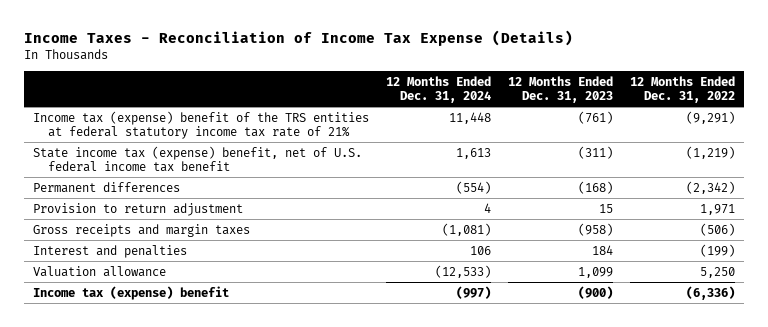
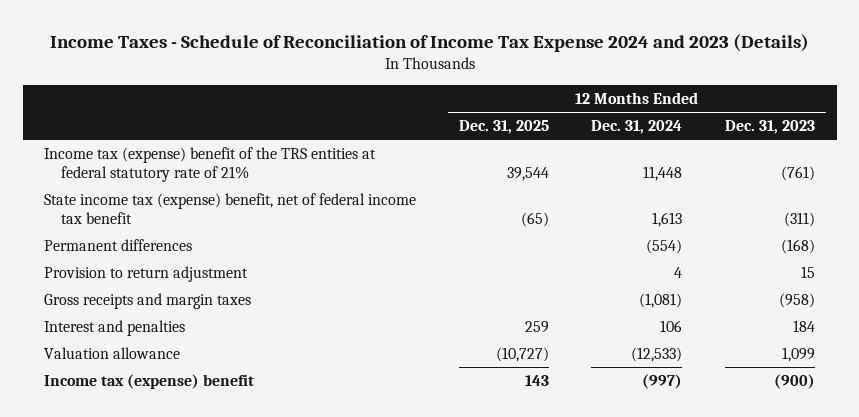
[23,29,573,46] Income Taxes - Reconciliation of Income Tax Expense (Details) -> [49,33,809,52] Income Taxes - Schedule of Reconciliation of Income Tax Expense 2024 and 2023 (Details)
[630,75,736,104] 12 Months Ended Dec. 31, 2022 -> none
none -> [458,120,549,135] Dec. 31, 2025
[32,110,369,140] Income tax (expense) benefit of the TRS entities at federal statutory income tax rate of 21% -> [43,146,376,183] Income tax (expense) benefit of the TRS entities at federal statutory rate of 21%
[32,145,362,173] State income tax (expense) benefit, net of U.S. federal income tax benefit -> [43,192,416,225] State income tax (expense) benefit, net of federal income tax benefit

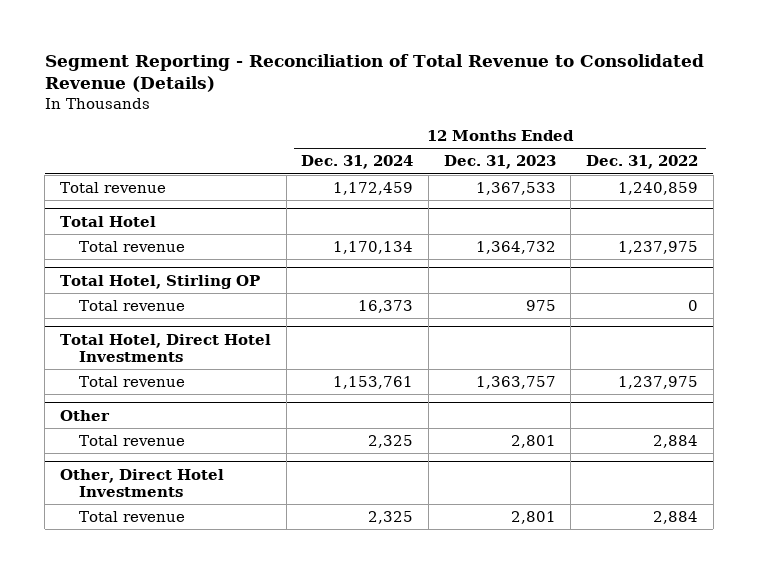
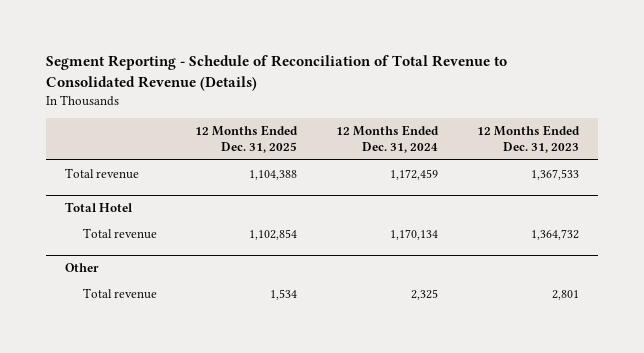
[44,54,704,93] Segment Reporting - Reconciliation of Total Revenue to Consolidated Revenue (Details) -> [45,55,507,91] Segment Reporting - Schedule of Reconciliation of Total Revenue to Consolidated Revenue (Details)
[586,155,699,170] Dec. 31, 2022 -> none
none -> [195,125,299,154] 12 Months Ended Dec. 31, 2025
[60,274,261,289] Total Hotel, Stirling OP -> none
[79,299,186,311] Total revenue -> none
[60,333,272,362] Total Hotel, Direct Hotel Investments -> none
[79,375,186,387] Total revenue -> none
[60,468,225,497] Other, Direct Hotel Investments -> none
[79,510,186,522] Total revenue -> none

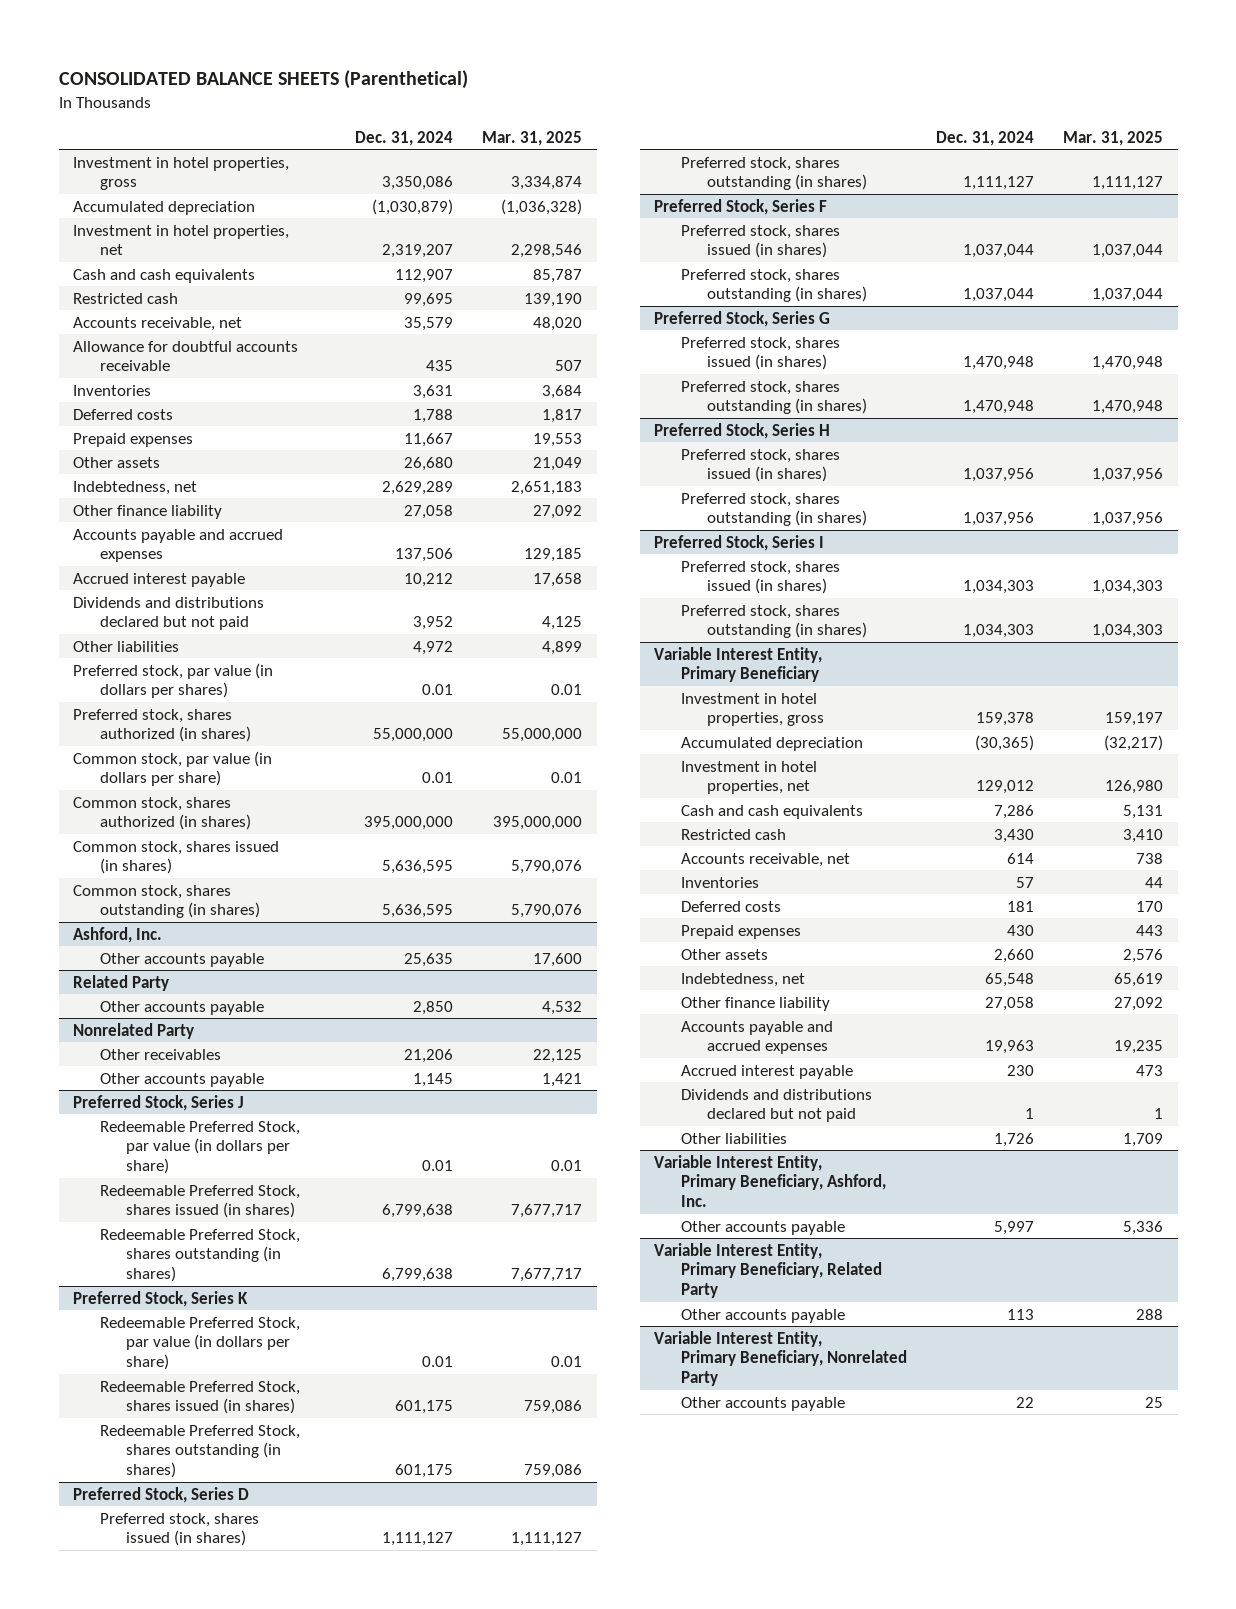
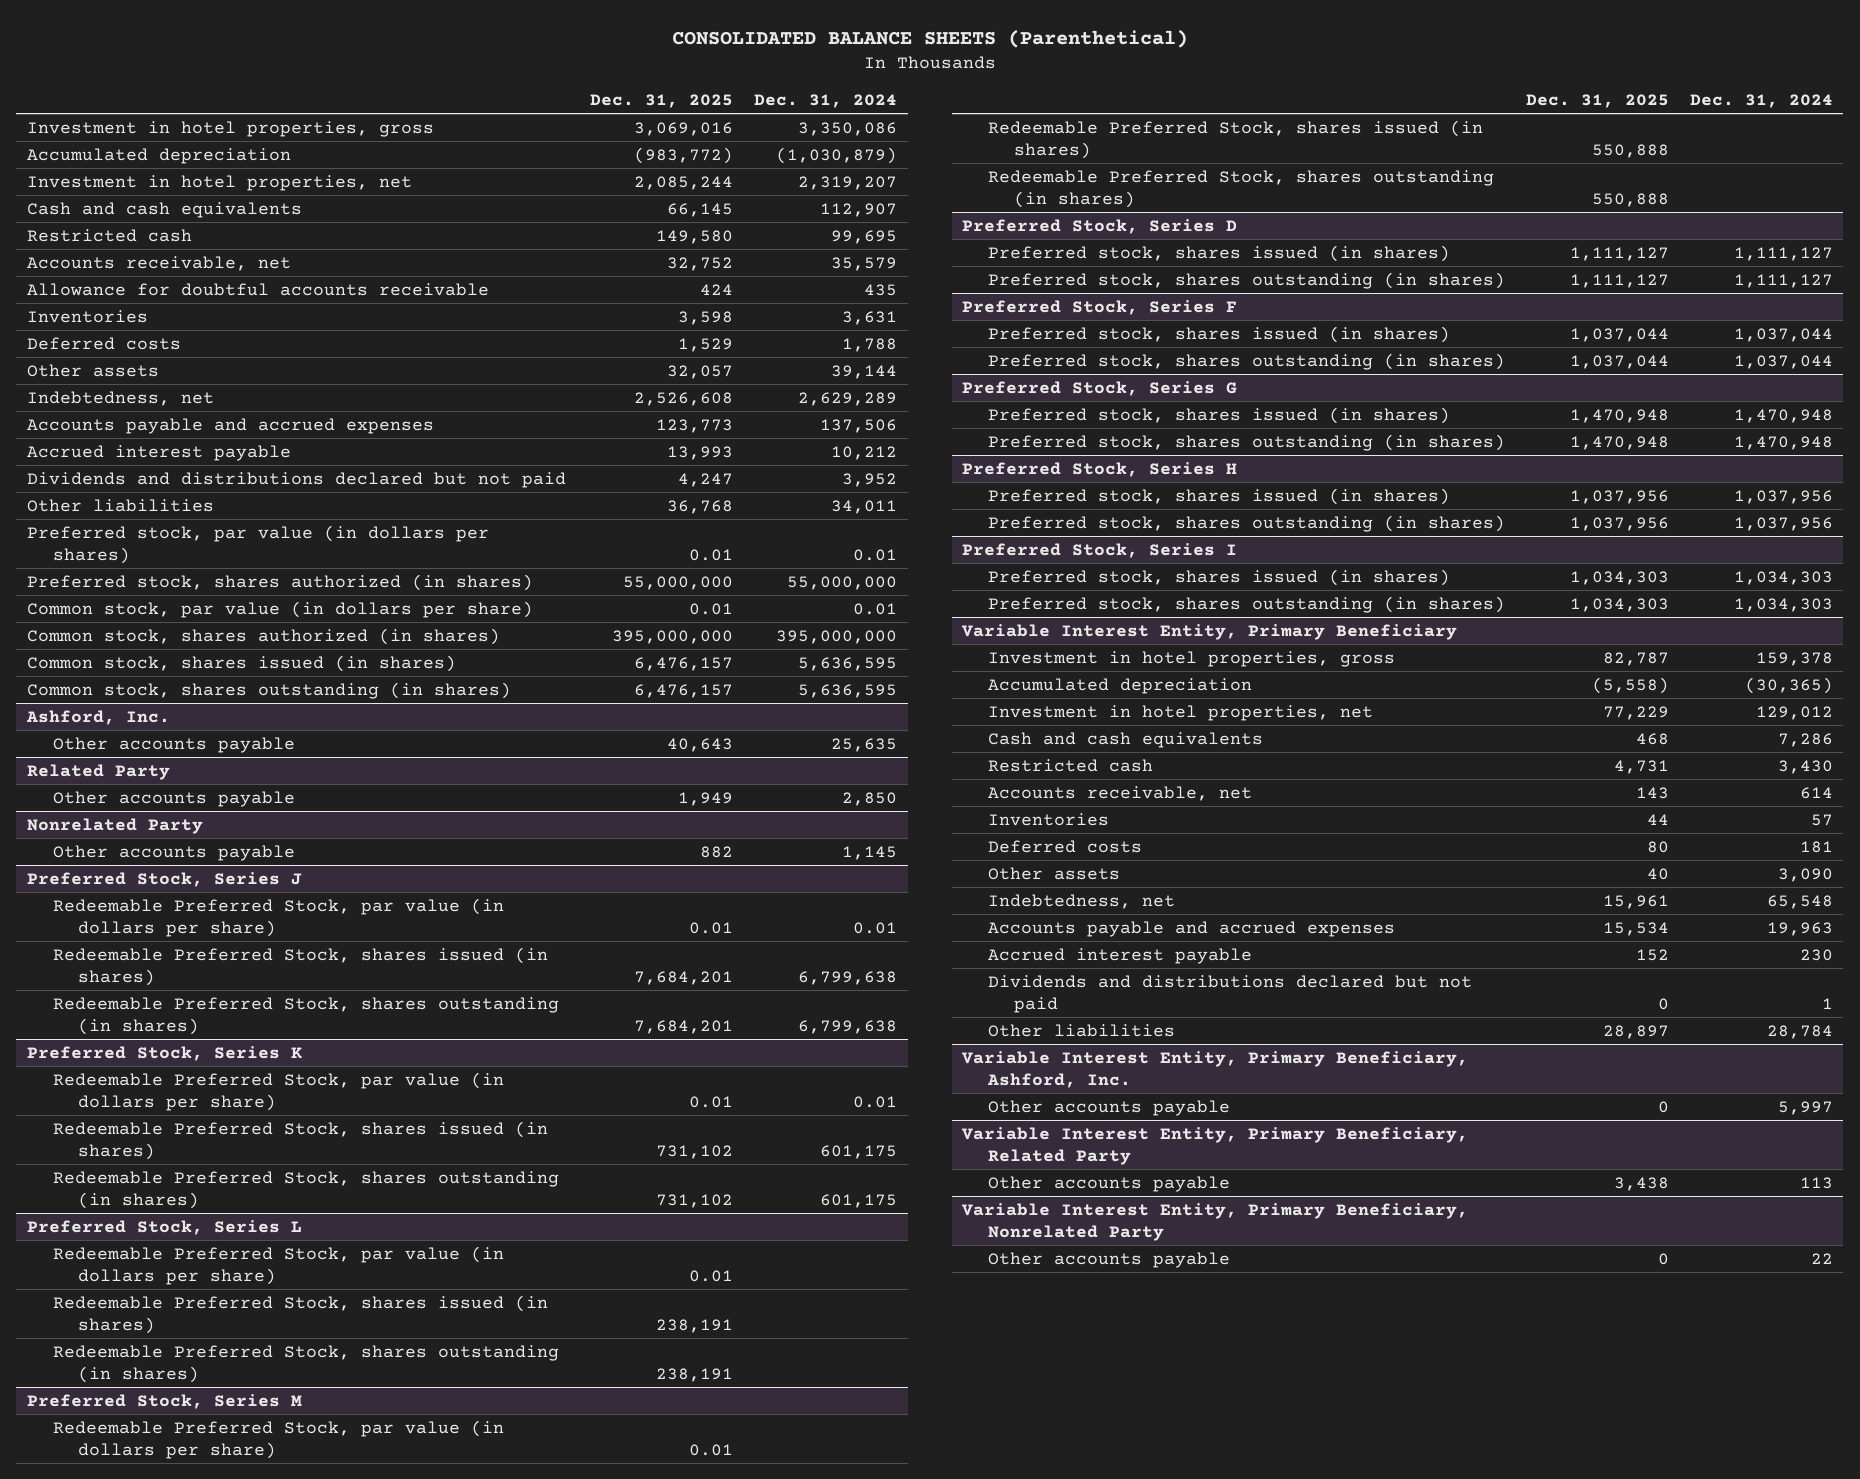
[482,130,583,146] Mar. 31, 2025 -> none
none -> [590,93,734,108] Dec. 31, 2025
[73,432,194,447] Prepaid expenses -> none
[403,456,453,471] 26,680 -> [831,364,898,379] 39,144
[73,504,223,519] Other finance liability -> none
[412,640,453,655] 4,972 -> [831,499,898,514] 34,011
[99,1048,221,1060] Other receivables -> none
none -> [26,1219,302,1235] Preferred Stock, Series L
none -> [52,1245,504,1285] Redeemable Preferred Stock, par value (in dollars per share)
none -> [52,1294,548,1334] Redeemable Preferred Stock, shares issued (in shares)
none -> [52,1344,559,1383] Redeemable Preferred Stock, shares outstanding (in shares)
none -> [26,1393,302,1409] Preferred Stock, Series M
none -> [52,1419,504,1459] Redeemable Preferred Stock, par value (in dollars per share)
none -> [988,119,1484,159] Redeemable Preferred Stock, shares issued (in shares)
none -> [988,169,1495,208] Redeemable Preferred Stock, shares outstanding (in shares)
[680,924,801,939] Prepaid expenses -> none
[993,948,1034,963] 2,660 -> [1777,867,1833,882] 3,090
[680,996,830,1011] Other finance liability -> none
[993,1132,1034,1147] 1,726 -> [1766,1024,1833,1039] 28,784

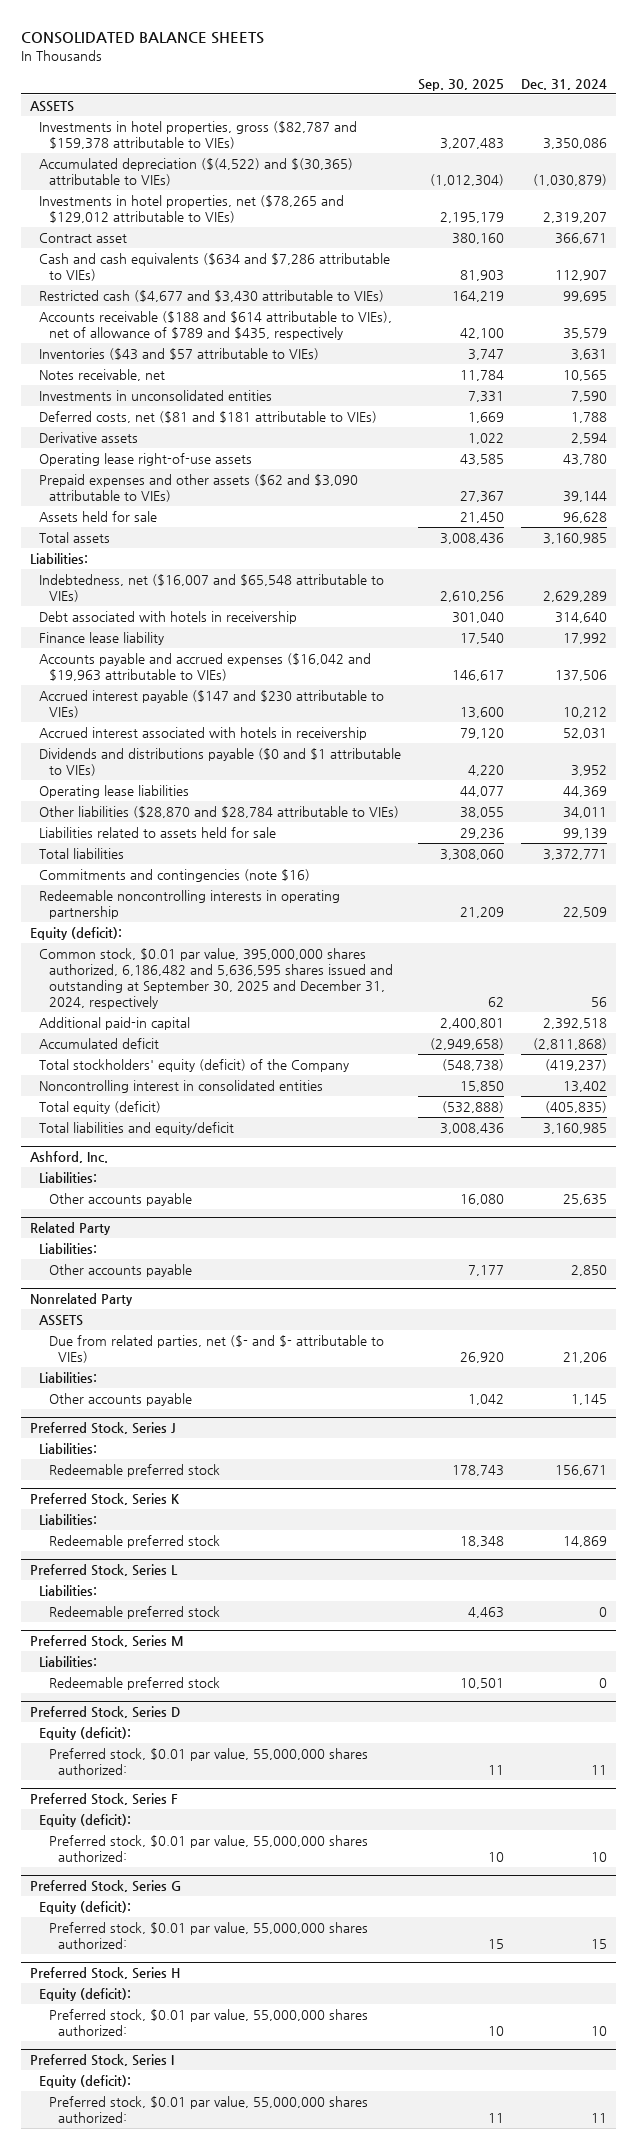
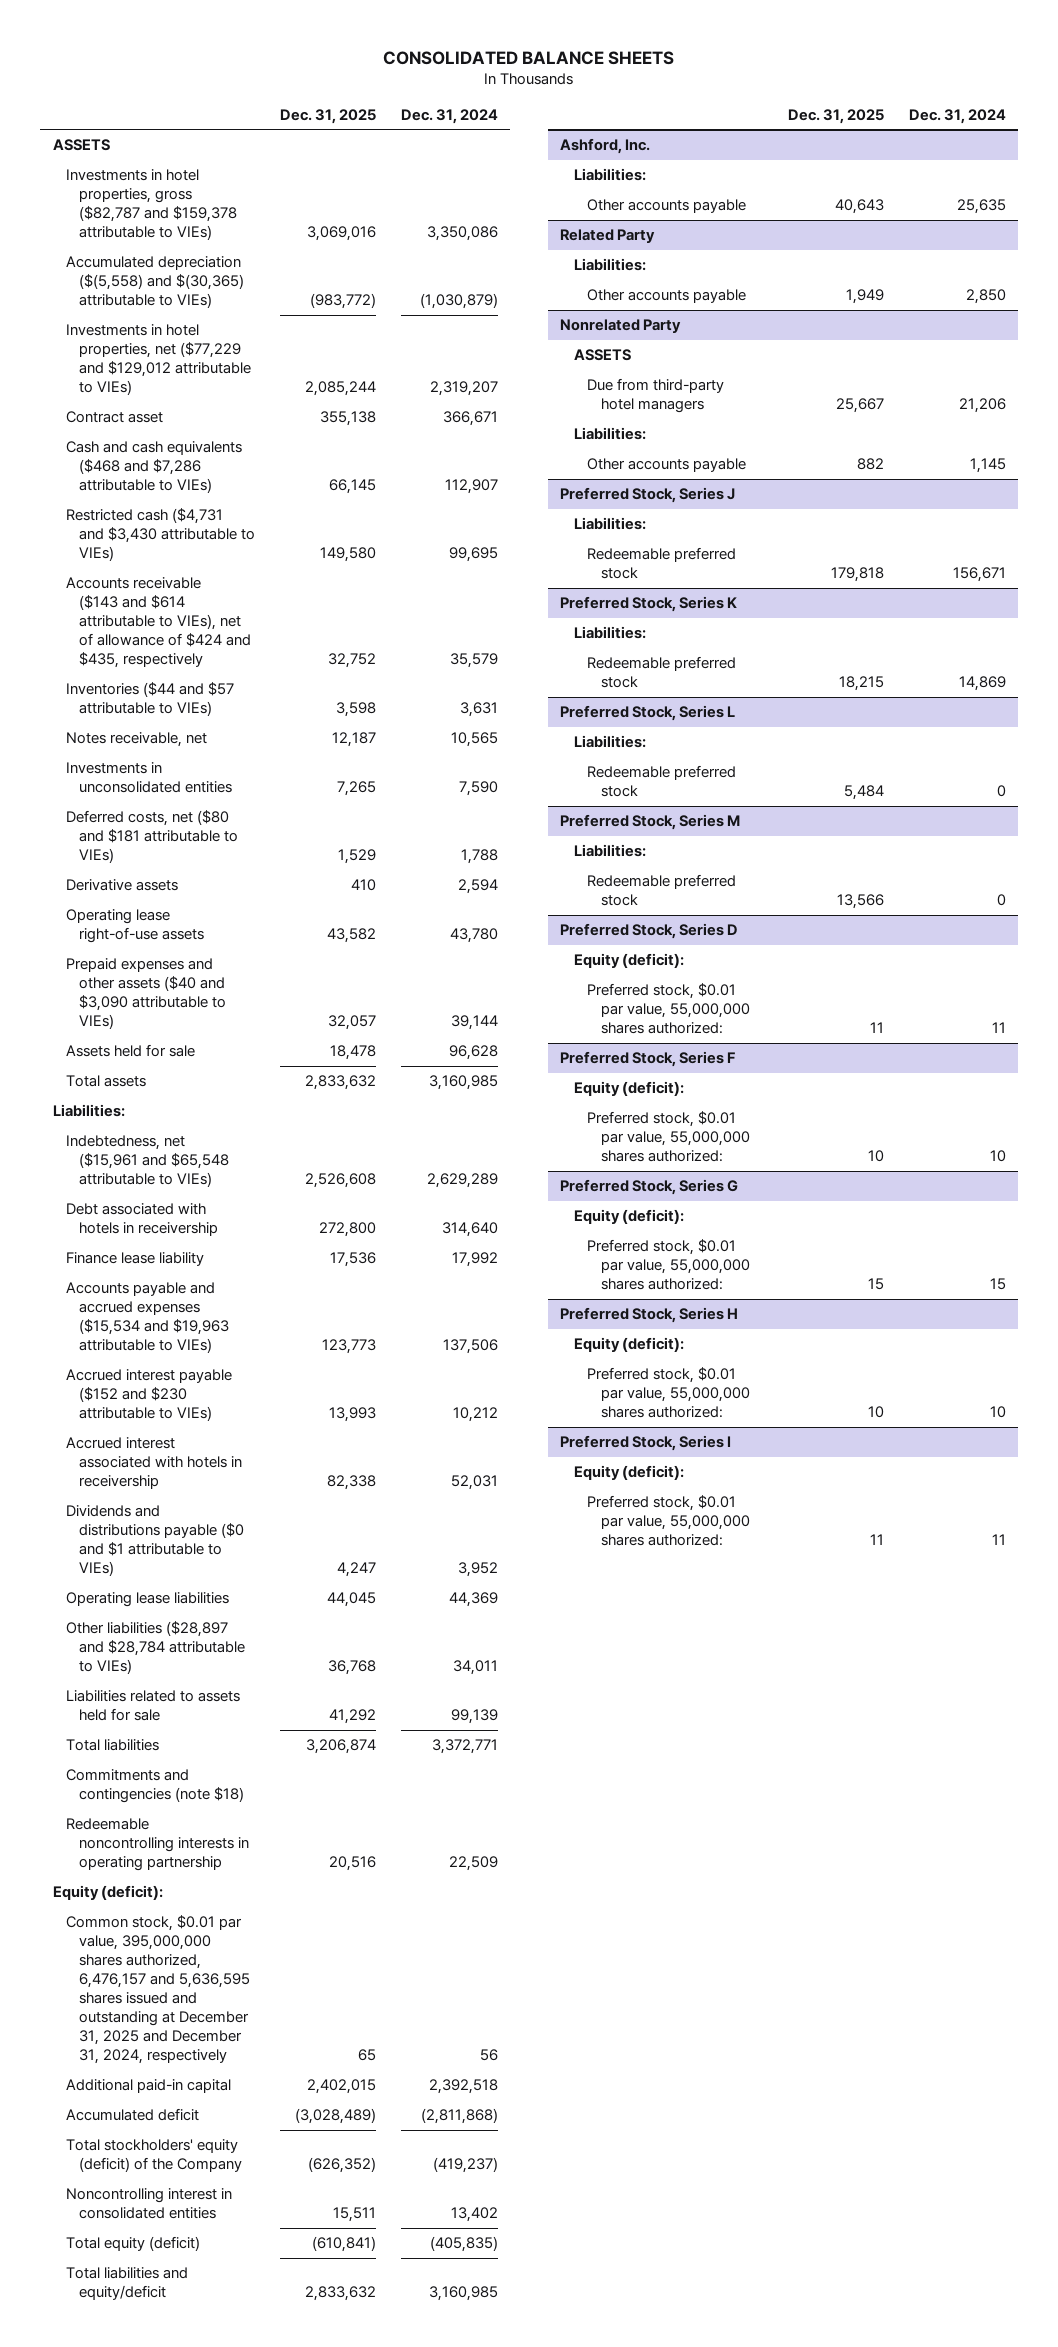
[418,78,505,91] Sep. 30, 2025 -> none
none -> [280,108,377,124] Dec. 31, 2025
[39,158,354,187] Accumulated depreciation ($(4,522) and $(30,365) attributable to VIEs) -> [66,256,245,309] Accumulated depreciation ($(5,558) and $(30,365) attributable to VIEs)
[39,195,345,224] Investments in hotel properties, net ($78,265 and $129,012 attributable to VIEs) -> [66,324,252,396] Investments in hotel properties, net ($77,229 and $129,012 attributable to VIEs)
[39,253,391,282] Cash and cash equivalents ($634 and $7,286 attributable to VIEs) -> [66,441,243,494] Cash and cash equivalents ($468 and $7,286 attributable to VIEs)
[39,290,385,303] Restricted cash ($4,677 and $3,430 attributable to VIEs) -> [66,508,256,562] Restricted cash ($4,731 and $3,430 attributable to VIEs)
[39,311,393,341] Accounts receivable ($188 and $614 attributable to VIEs), net of allowance of $789 and $435, respectively -> [66,577,252,669] Accounts receivable ($143 and $614 attributable to VIEs), net of allowance of $424 and $435, respectively
[39,348,320,361] Inventories ($43 and $57 attributable to VIEs) -> [66,682,235,717] Inventories ($44 and $57 attributable to VIEs)
[39,411,378,424] Deferred costs, net ($81 and $181 attributable to VIEs) -> [66,810,239,864] Deferred costs, net ($80 and $181 attributable to VIEs)
[39,474,359,503] Prepaid expenses and other assets ($62 and $3,090 attributable to VIEs) -> [66,958,227,1030] Prepaid expenses and other assets ($40 and $3,090 attributable to VIEs)
[39,574,385,603] Indebtedness, net ($16,007 and $65,548 attributable to VIEs) -> [66,1135,230,1188] Indebtedness, net ($15,961 and $65,548 attributable to VIEs)
[39,653,372,682] Accounts payable and accrued expenses ($16,042 and $19,963 attributable to VIEs) -> [66,1282,230,1354] Accounts payable and accrued expenses ($15,534 and $19,963 attributable to VIEs)
[39,690,385,719] Accrued interest payable ($147 and $230 attributable to VIEs) -> [66,1369,233,1422] Accrued interest payable ($152 and $230 attributable to VIEs)
[39,806,400,819] Other liabilities ($28,870 and $28,784 attributable to VIEs) -> [66,1621,246,1675] Other liabilities ($28,897 and $28,784 attributable to VIEs)
[39,869,311,883] Commitments and contingencies (note $16) -> [66,1769,245,1804] Commitments and contingencies (note $18)
[39,948,393,1010] Common stock, $0.01 par value, 395,000,000 shares authorized, 6,186,482 and 5,636,595 shares issued and outstanding at September 30, 2025 and December 31, 2024, respectively -> [66,1915,251,2065] Common stock, $0.01 par value, 395,000,000 shares authorized, 6,476,157 and 5,636,595 shares issued and outstanding at December 31, 2025 and December 31, 2024, respectively
[48,1335,384,1364] Due from related parties, net ($- and $- attributable to VIEs) -> [587,378,725,414] Due from third-party hotel managers

